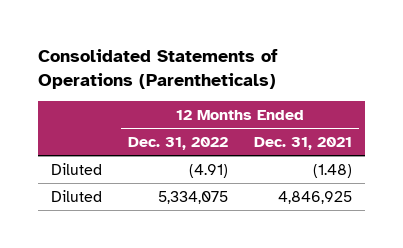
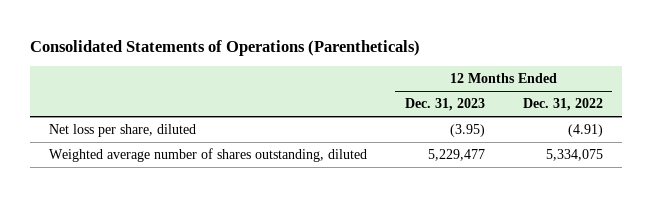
[254,136,353,150] Dec. 31, 2021 -> none
none -> [404,98,485,112] Dec. 31, 2023
[50,162,102,175] Diluted -> [48,124,196,138] Net loss per share, diluted
[50,189,102,202] Diluted -> [48,148,367,163] Weighted average number of shares outstanding, diluted

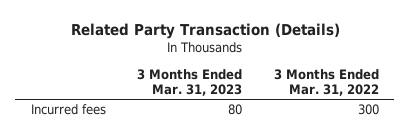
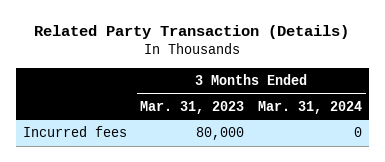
[273,69,379,97] 3 Months Ended Mar. 31, 2022 -> none
none -> [258,100,363,114] Mar. 31, 2024
[228,104,243,116] 80 -> [196,127,245,141] 80,000

